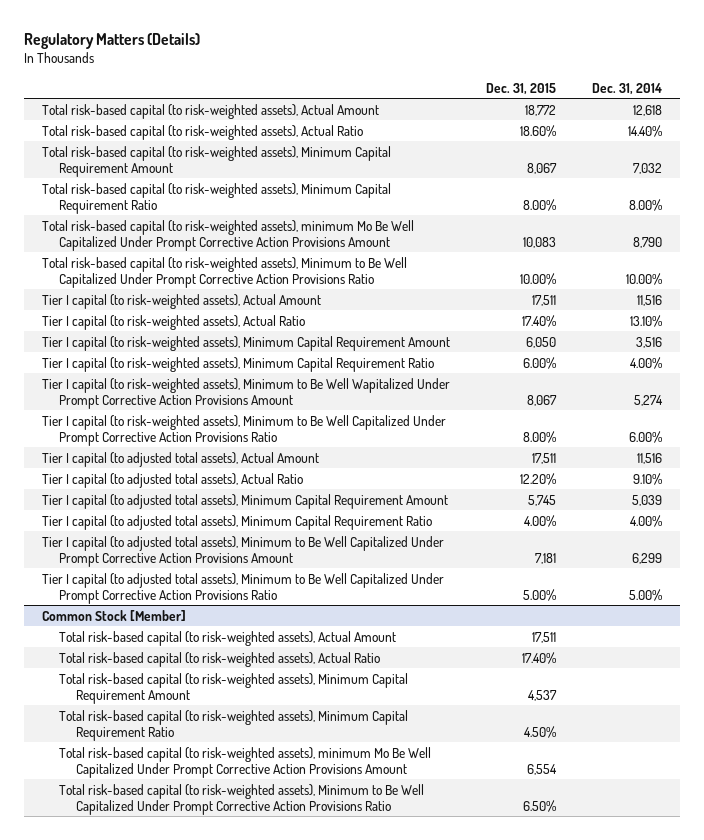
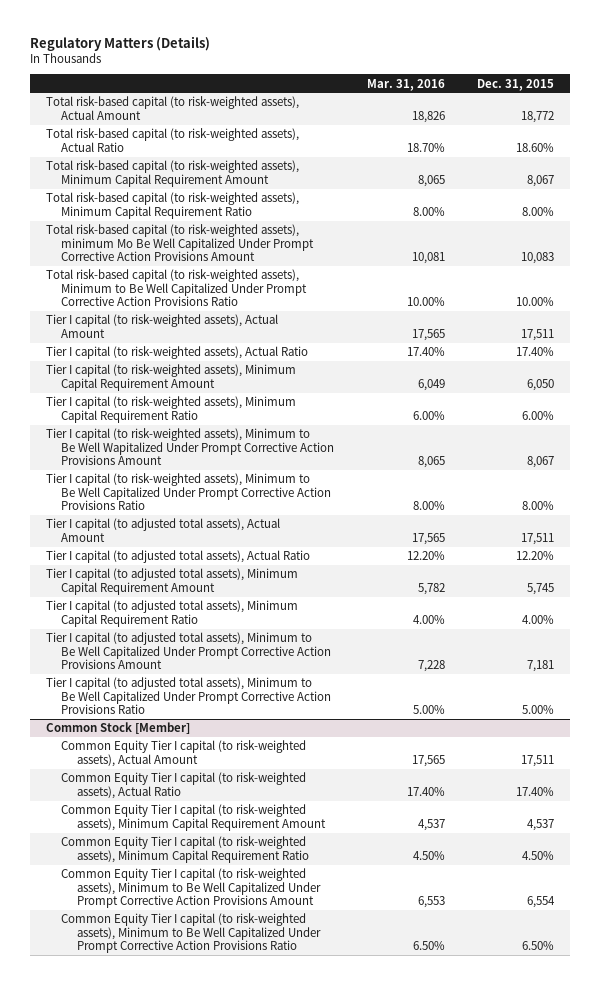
[591,82,662,95] Dec. 31, 2014 -> none
none -> [366,78,445,91] Mar. 31, 2016
[59,630,397,646] Total risk-based capital (to risk-weighted assets), Actual Amount -> [61,740,307,767] Common Equity Tier I capital (to risk-weighted assets), Actual Amount
[59,651,381,667] Total risk-based capital (to risk-weighted assets), Actual Ratio -> [61,772,307,799] Common Equity Tier I capital (to risk-weighted assets), Actual Ratio
[59,672,409,704] Total risk-based capital (to risk-weighted assets), Minimum Capital Requirement Amount -> [61,804,326,831] Common Equity Tier I capital (to risk-weighted assets), Minimum Capital Requirement Amount
[59,709,409,741] Total risk-based capital (to risk-weighted assets), Minimum Capital Requirement Ratio -> [61,836,309,863] Common Equity Tier I capital (to risk-weighted assets), Minimum Capital Requirement Ratio
[59,746,432,778] Total risk-based capital (to risk-weighted assets), minimum Mo Be Well Capitalized Under Prompt Corrective Action Provisions Amount -> [61,868,321,909] Common Equity Tier I capital (to risk-weighted assets), Minimum to Be Well Capitalized Under Prompt Corrective Action Provisions Amount
[59,783,425,815] Total risk-based capital (to risk-weighted assets), Minimum to Be Well Capitalized Under Prompt Corrective Action Provisions Ratio -> [61,913,321,954] Common Equity Tier I capital (to risk-weighted assets), Minimum to Be Well Capitalized Under Prompt Corrective Action Provisions Ratio

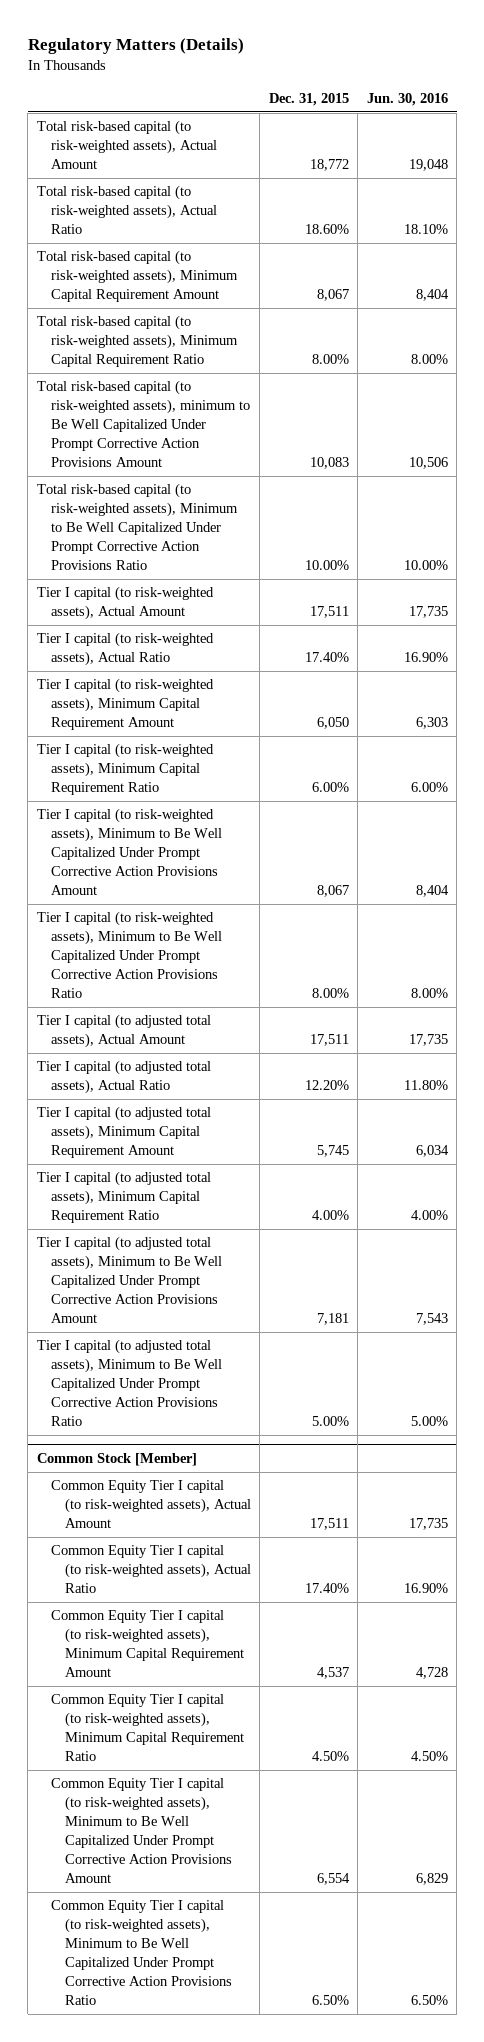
[366,78,445,91] Mar. 31, 2016 -> none
none -> [366,92,448,106] Jun. 30, 2016
[46,224,315,262] Total risk-based capital (to risk-weighted assets), minimum Mo Be Well Capitalized Under Prompt Corrective Action Provisions Amount -> [36,380,250,468] Total risk-based capital (to risk-weighted assets), minimum to Be Well Capitalized Under Prompt Corrective Action Provisions Amount
[46,428,335,466] Tier I capital (to risk-weighted assets), Minimum to Be Well Wapitalized Under Prompt Corrective Action Provisions Amount -> [36,808,222,896] Tier I capital (to risk-weighted assets), Minimum to Be Well Capitalized Under Prompt Corrective Action Provisions Amount

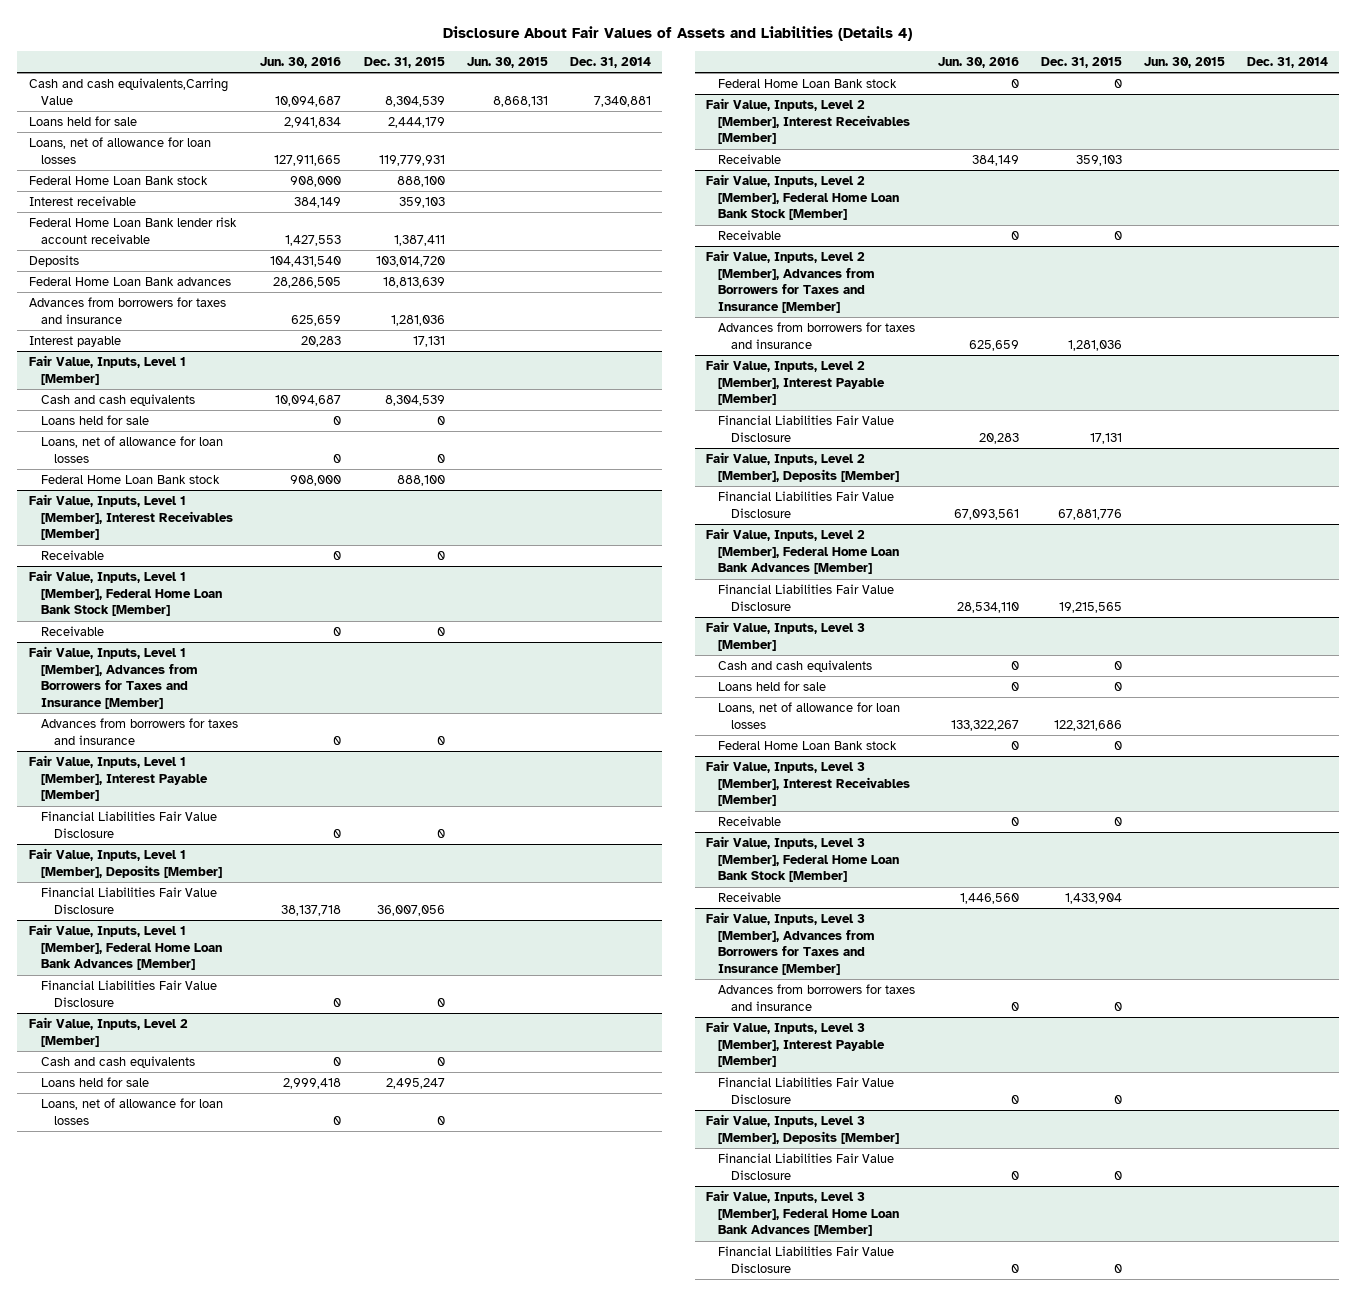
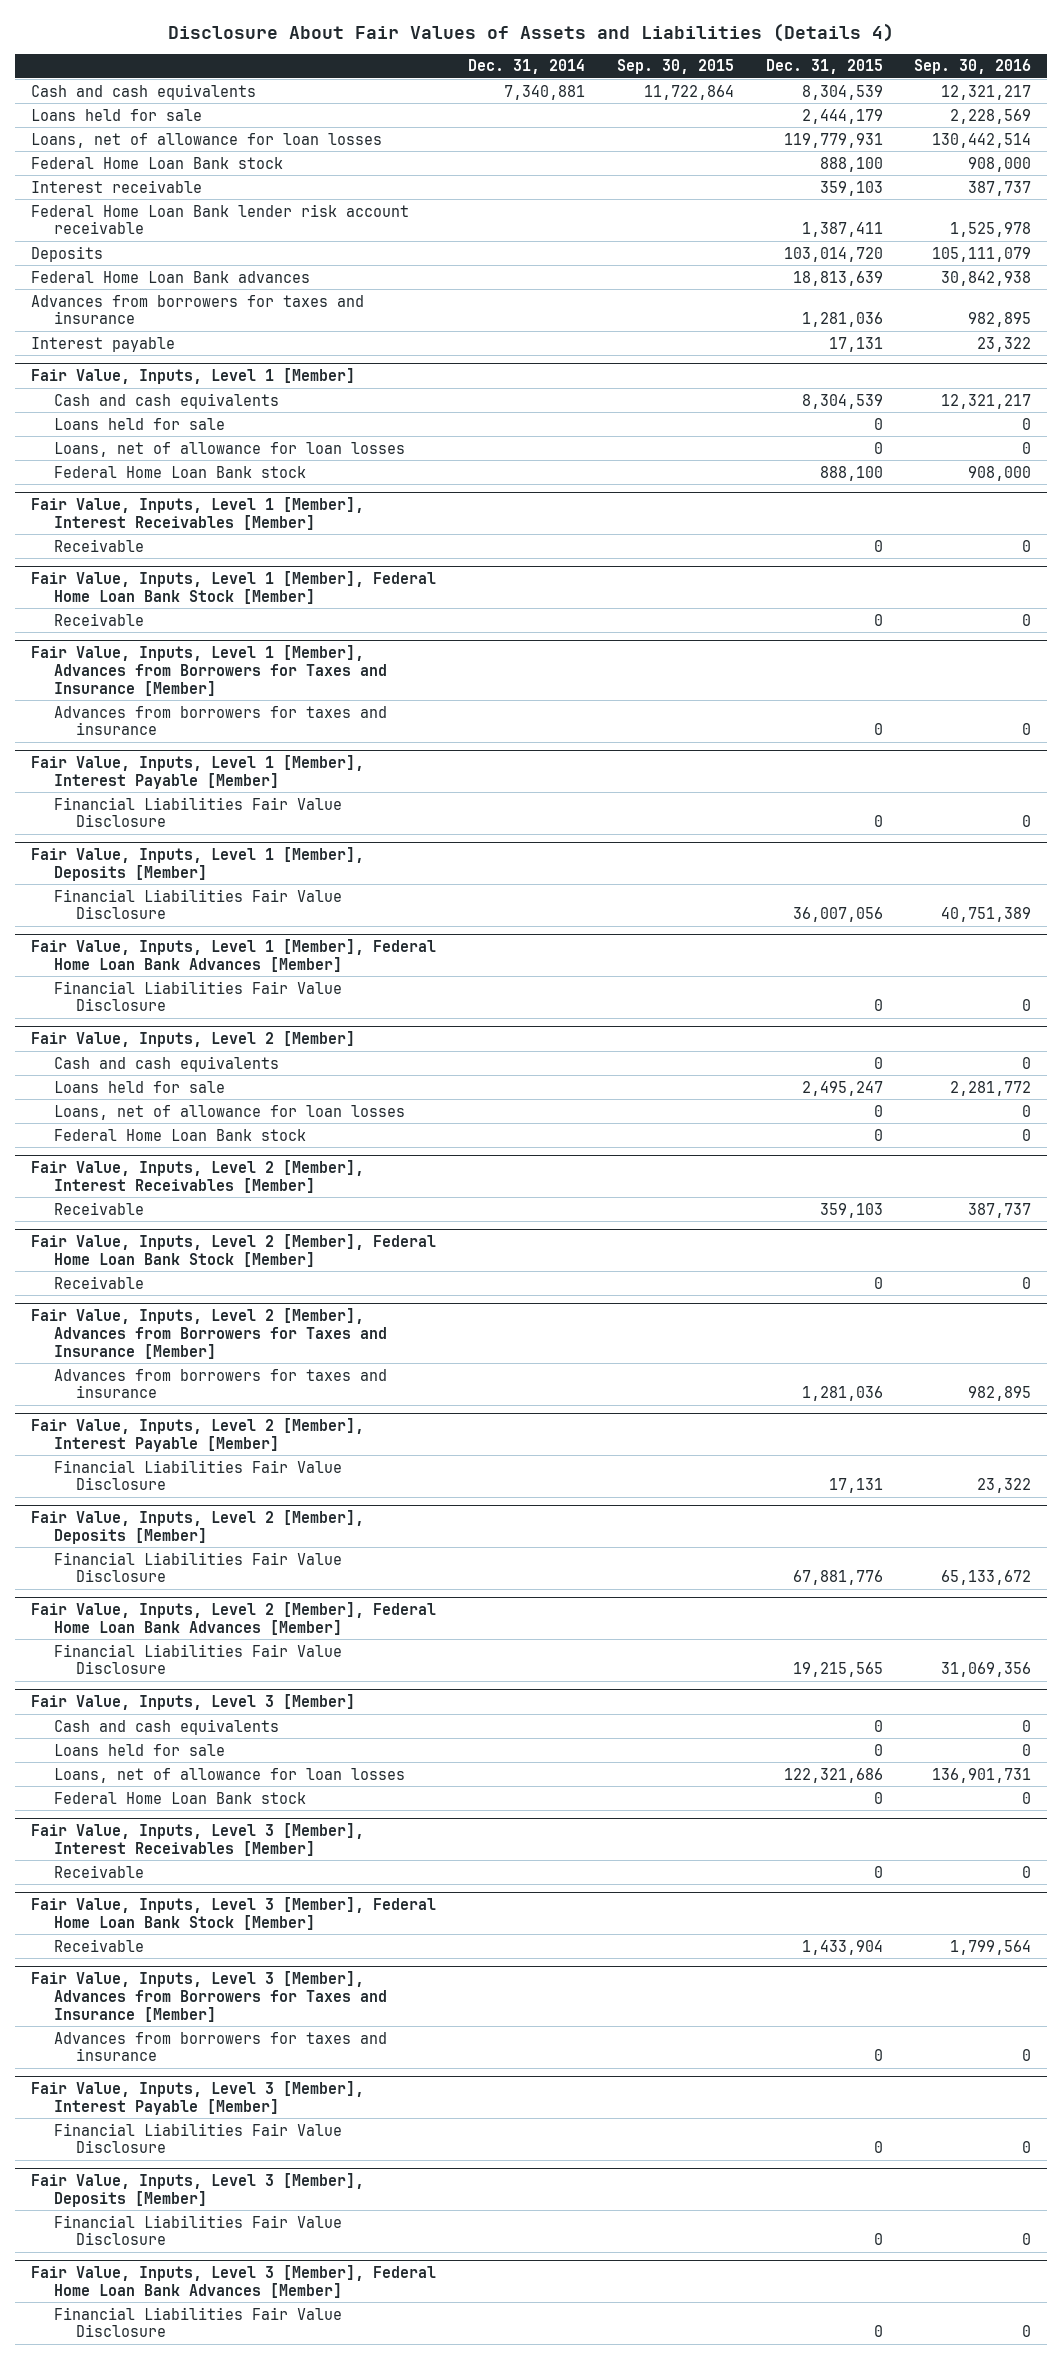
[260,56,342,68] Jun. 30, 2016 -> none
[466,56,548,68] Jun. 30, 2015 -> none
none -> [616,59,734,75] Sep. 30, 2015
none -> [914,59,1032,75] Sep. 30, 2016
[28,78,228,105] Cash and cash equivalents,Carring Value -> [31,83,257,100] Cash and cash equivalents

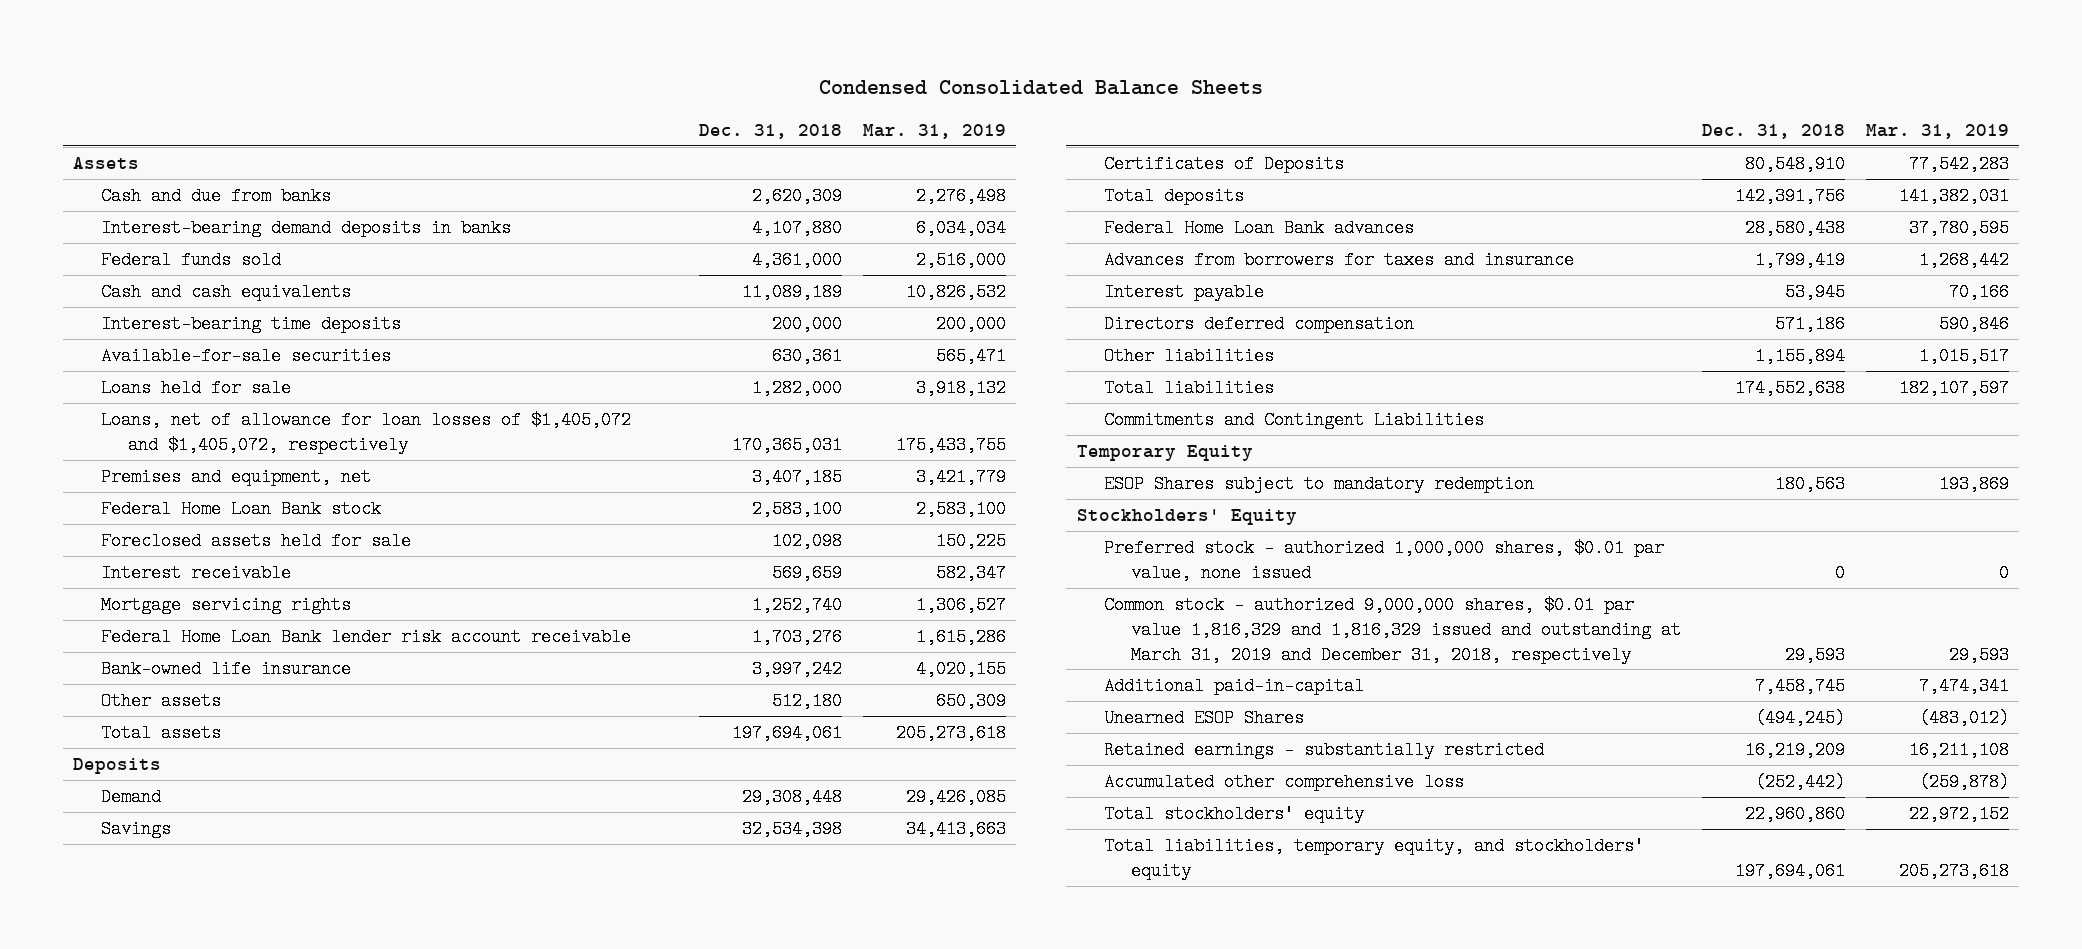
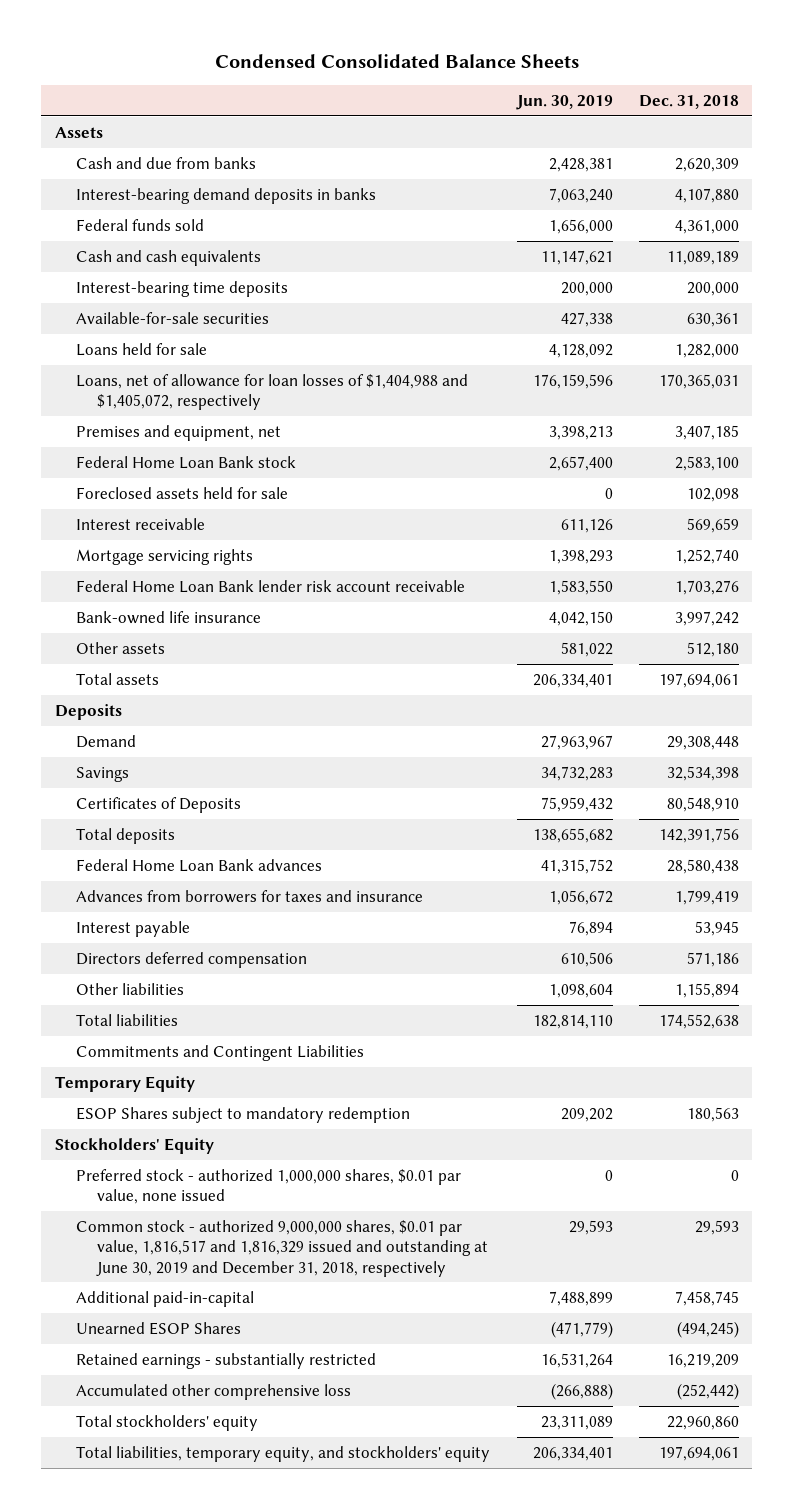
[862,124,1006,140] Mar. 31, 2019 -> none
none -> [515,94,613,110] Jun. 30, 2019
[100,410,631,454] Loans, net of allowance for loan losses of $1,405,072 and $1,405,072, respectively -> [75,373,468,411] Loans, net of allowance for loan losses of $1,404,988 and $1,405,072, respectively
[1103,595,1681,664] Common stock - authorized 9,000,000 shares, $0.01 par value 1,816,329 and 1,816,329 issued and outstanding at March 31, 2019 and December 31, 2018, respectively -> [75,1219,489,1277] Common stock - authorized 9,000,000 shares, $0.01 par value, 1,816,517 and 1,816,329 issued and outstanding at June 30, 2019 and December 31, 2018, respectively

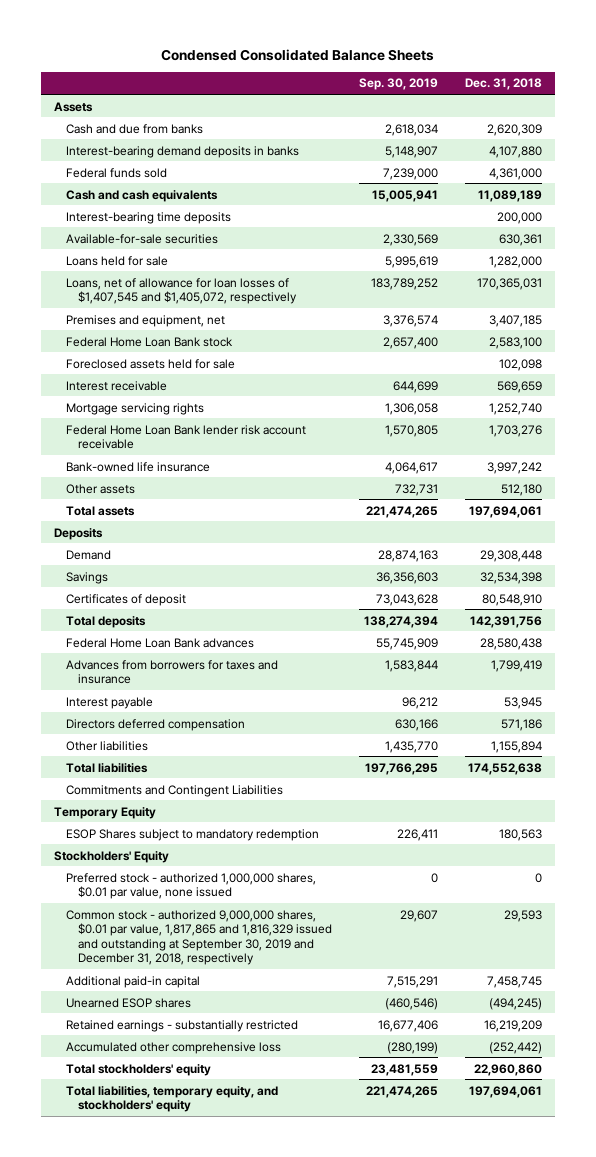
[515,94,613,110] Jun. 30, 2019 -> none
none -> [358,78,438,91] Sep. 30, 2019
[75,373,468,411] Loans, net of allowance for loan losses of $1,404,988 and $1,405,072, respectively -> [66,277,297,305] Loans, net of allowance for loan losses of $1,407,545 and $1,405,072, respectively
[75,796,241,813] Certificates of Deposits -> [66,593,187,606] Certificates of deposit
[75,1219,489,1277] Common stock - authorized 9,000,000 shares, $0.01 par value, 1,816,517 and 1,816,329 issued and outstanding at June 30, 2019 and December 31, 2018, respectively -> [66,909,332,966] Common stock - authorized 9,000,000 shares, $0.01 par value, 1,817,865 and 1,816,329 issued and outstanding at September 30, 2019 and December 31, 2018, respectively
[75,1290,254,1307] Additional paid-in-capital -> [66,975,201,988] Additional paid-in capital
[75,1321,241,1335] Unearned ESOP Shares -> [66,997,192,1008] Unearned ESOP shares

